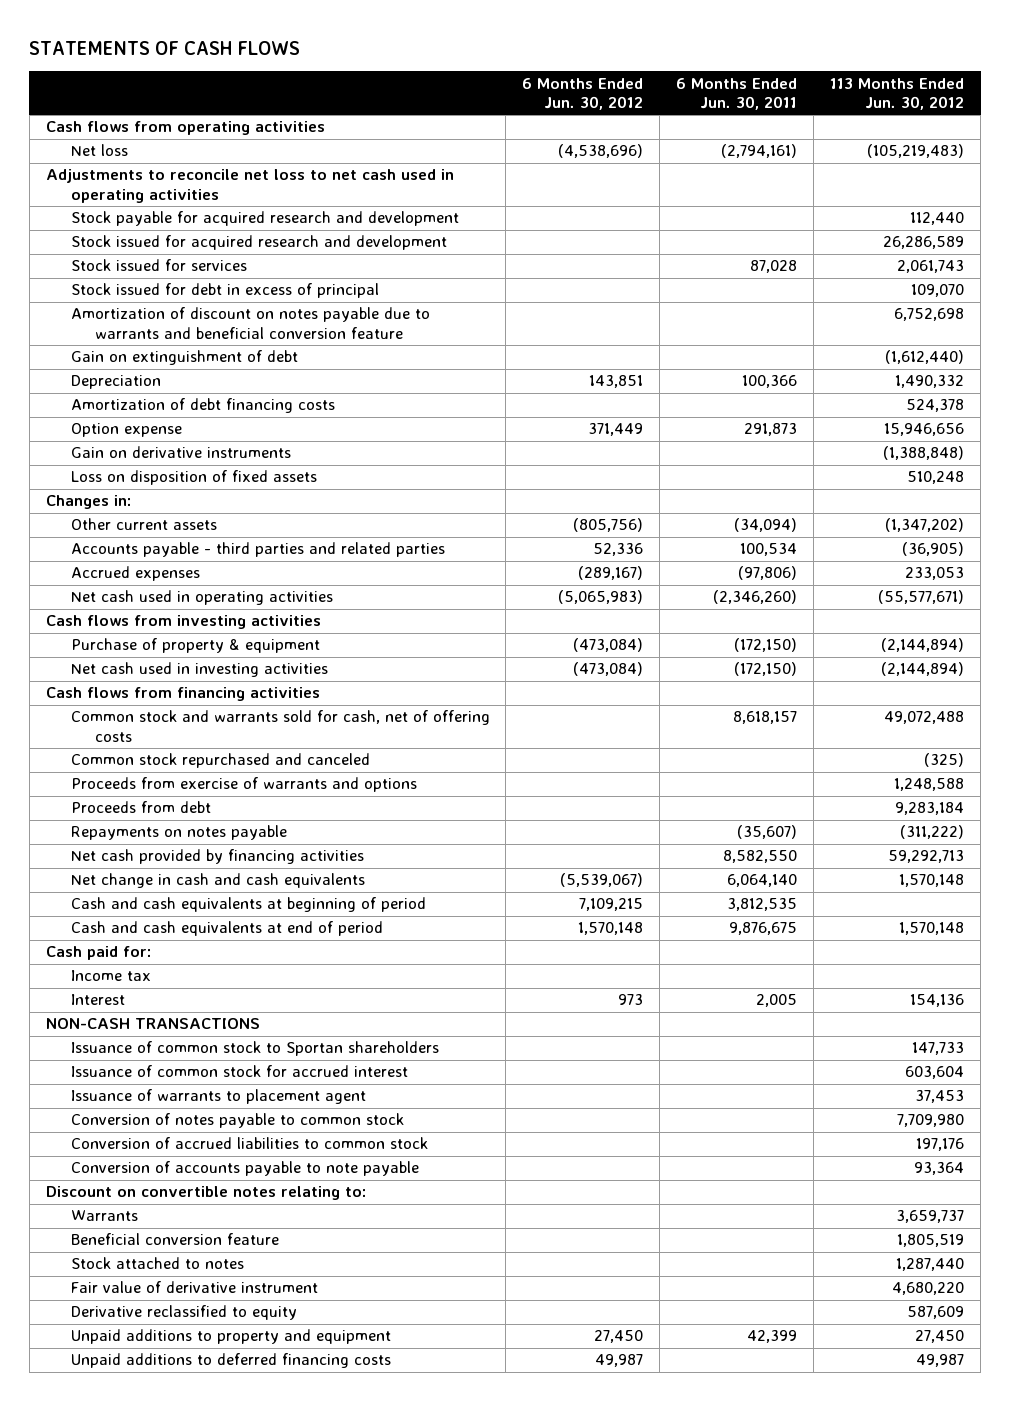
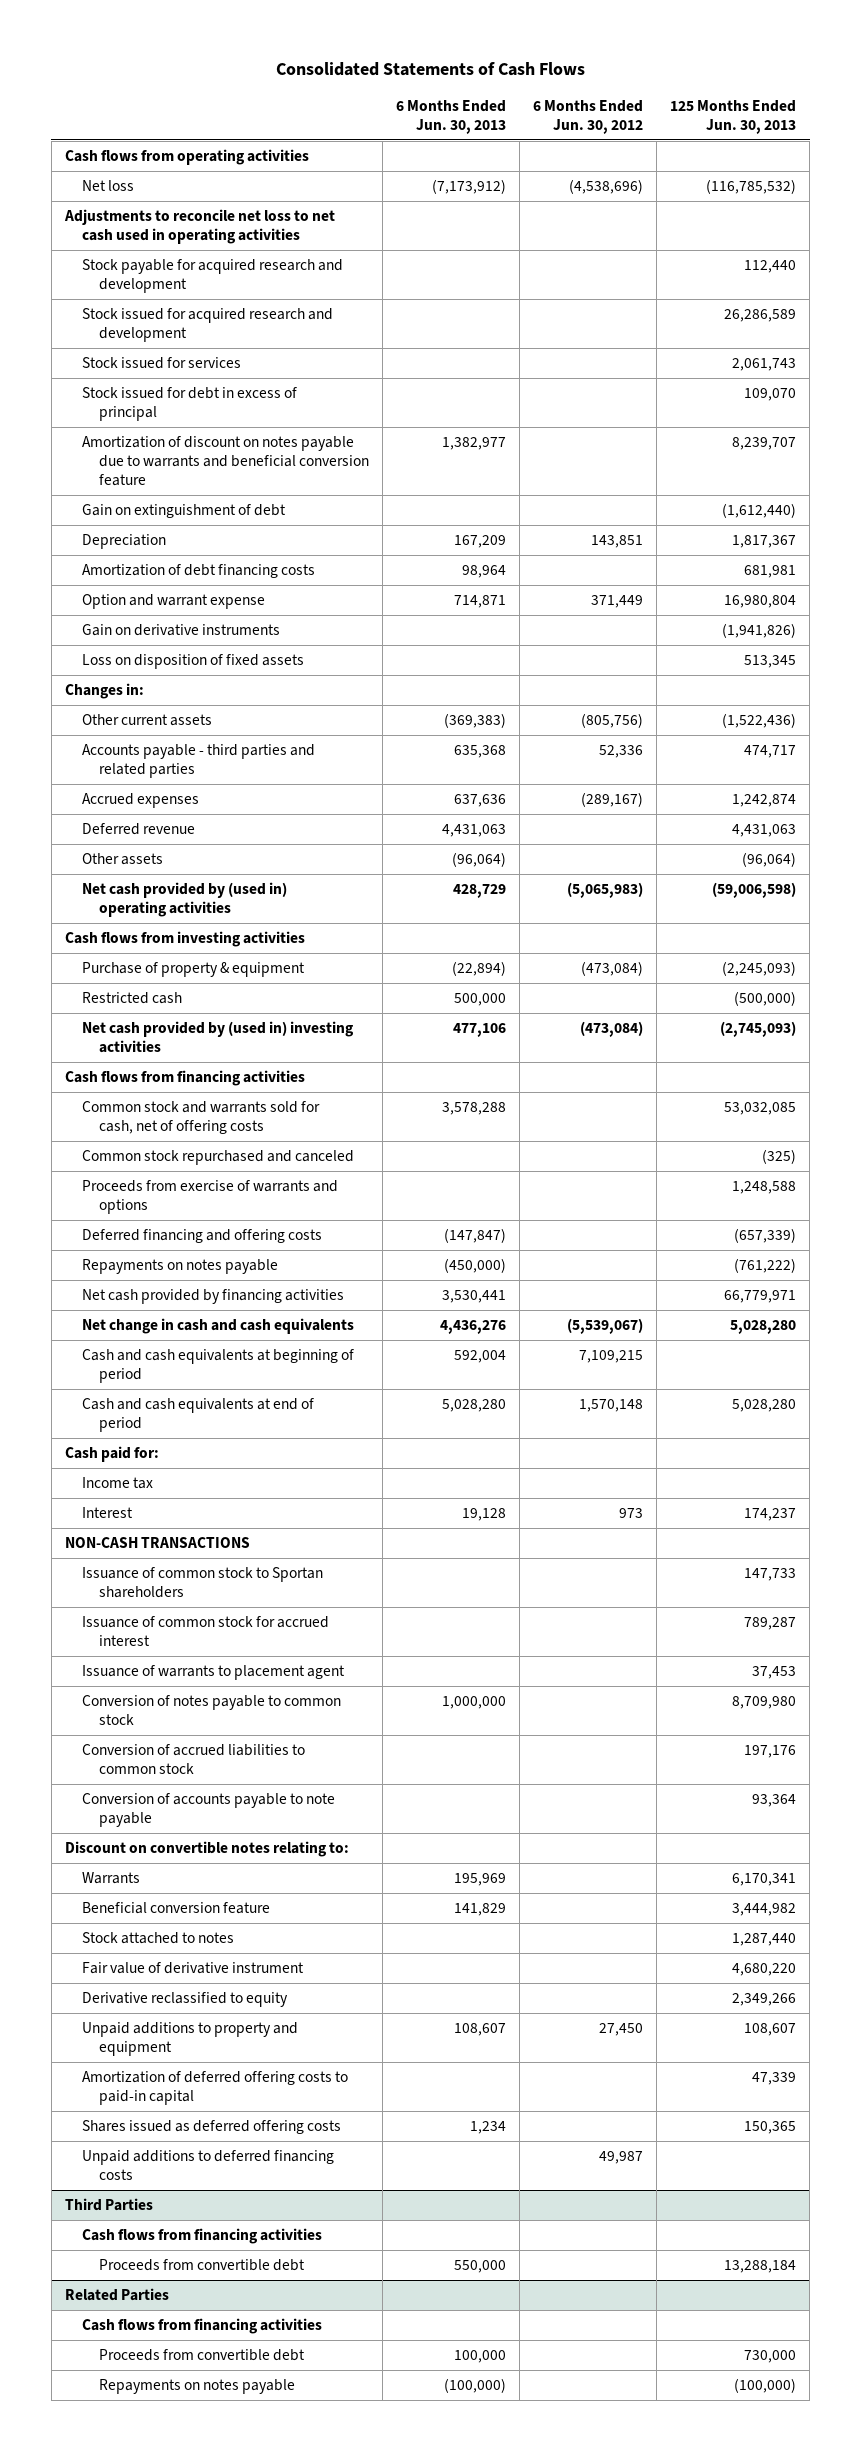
[29,40,301,55] STATEMENTS OF CASH FLOWS -> [275,62,585,77] Consolidated Statements of Cash Flows
[676,77,798,111] 6 Months Ended Jun. 30, 2011 -> none
[830,77,965,111] 113 Months Ended Jun. 30, 2012 -> none
none -> [396,99,507,134] 6 Months Ended Jun. 30, 2013
none -> [670,99,797,134] 125 Months Ended Jun. 30, 2013
[70,423,182,438] Option expense -> [81,594,265,610] Option and warrant expense
none -> [81,823,195,836] Deferred revenue
none -> [81,853,163,866] Other assets
[70,590,333,606] Net cash used in operating activities -> [81,882,287,918] Net cash provided by (used in) operating activities
none -> [81,992,182,1005] Restricted cash
[70,662,328,678] Net cash used in investing activities -> [81,1021,354,1054] Net cash provided by (used in) investing activities
[70,801,211,814] Proceeds from debt -> none
none -> [81,1229,322,1244] Deferred financing and offering costs
none -> [81,2071,348,2106] Amortization of deferred offering costs to paid-in capital
none -> [81,2120,341,2135] Shares issued as deferred offering costs
none -> [64,2198,153,2212] Third Parties
none -> [81,2228,322,2245] Cash flows from financing activities
none -> [98,2259,305,2272] Proceeds from convertible debt
none -> [64,2288,169,2302] Related Parties
none -> [81,2318,322,2335] Cash flows from financing activities
none -> [98,2349,305,2362] Proceeds from convertible debt
none -> [98,2379,295,2395] Repayments on notes payable

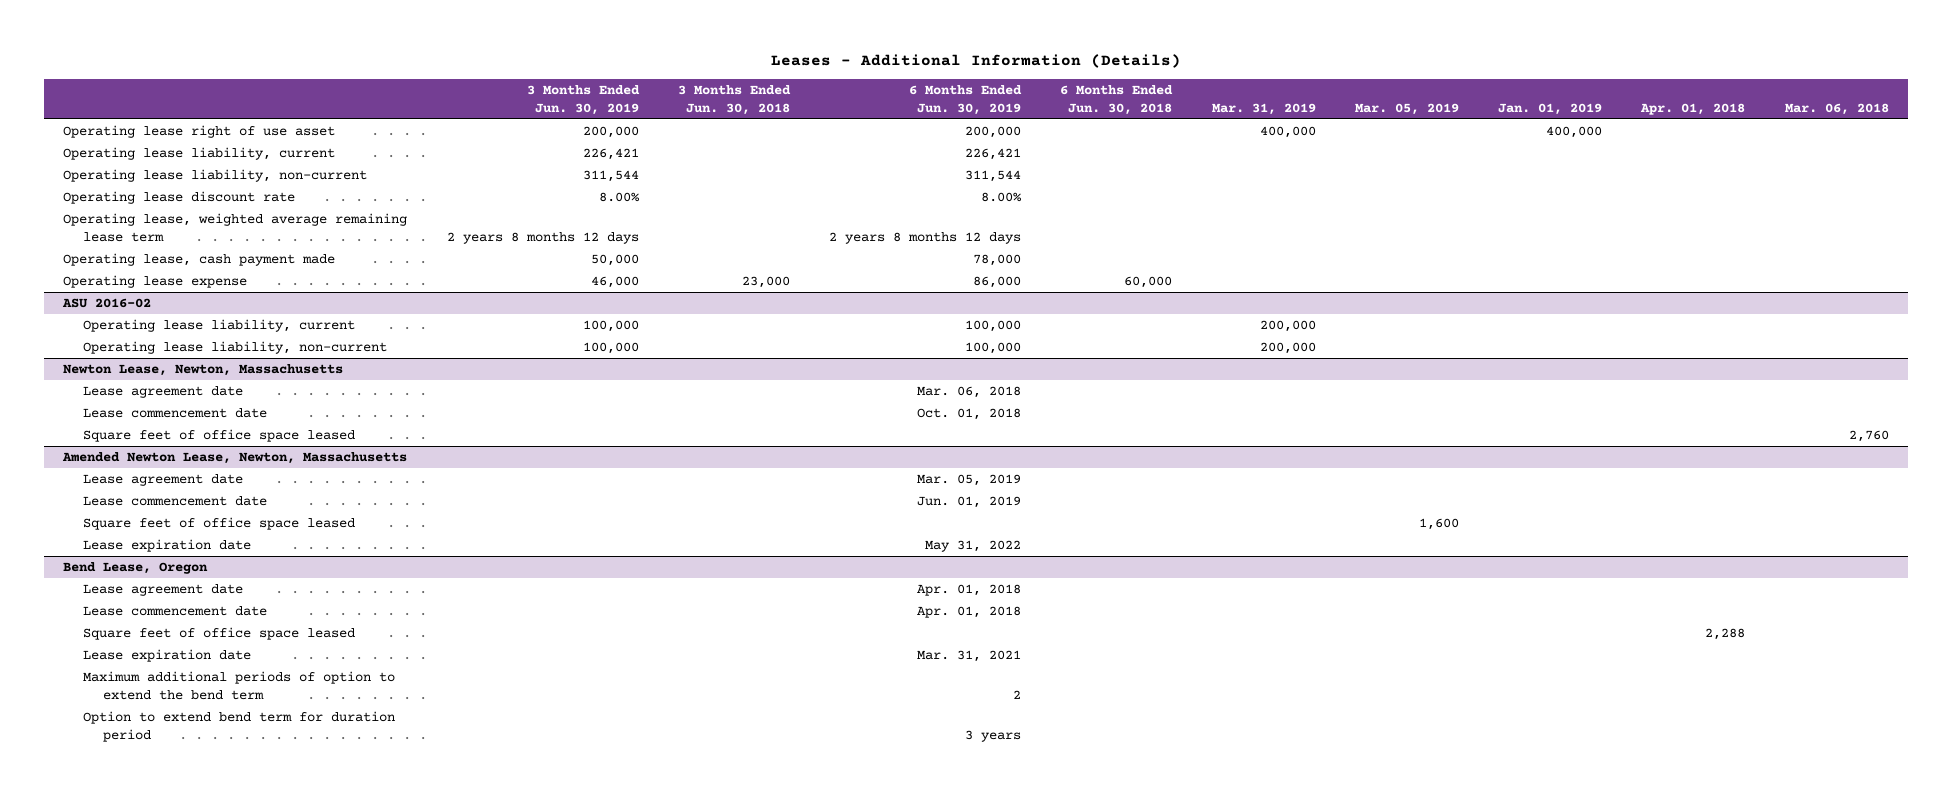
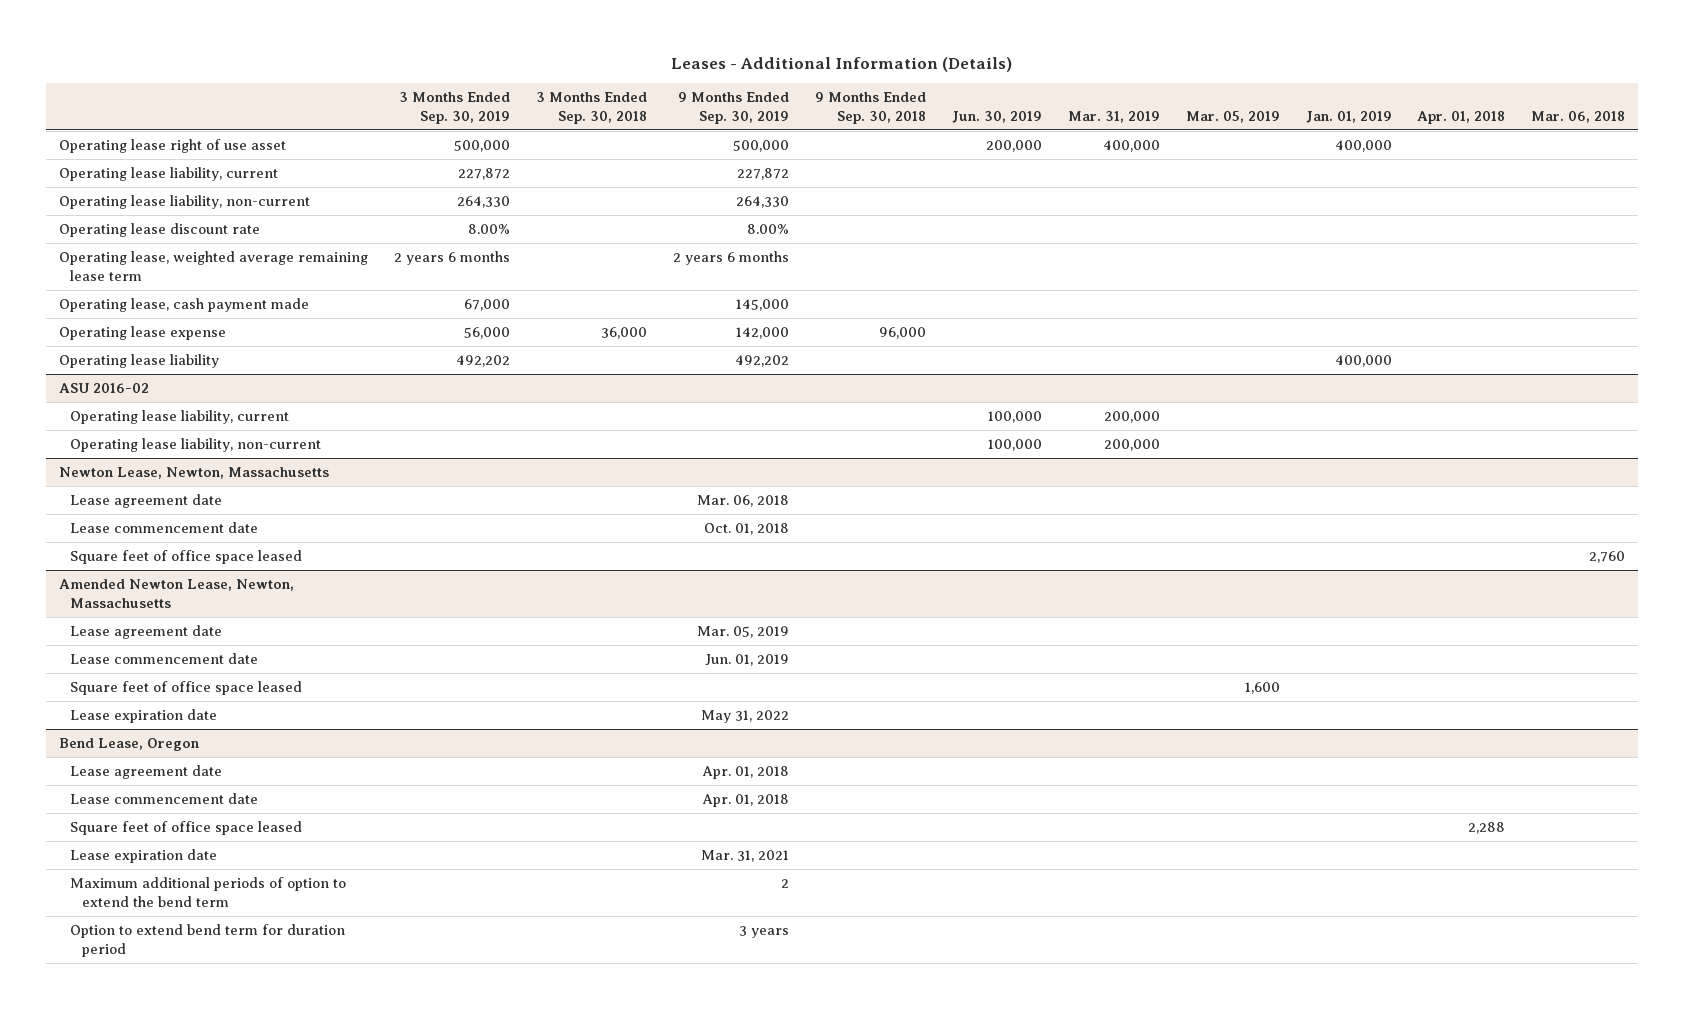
[526,85,640,115] 3 Months Ended Jun. 30, 2019 -> none
[677,85,791,115] 3 Months Ended Jun. 30, 2018 -> none
[909,85,1023,115] 6 Months Ended Jun. 30, 2019 -> none
[1060,85,1174,115] 6 Months Ended Jun. 30, 2018 -> none
none -> [398,92,510,125] 3 Months Ended Sep. 30, 2019
none -> [535,92,647,125] 3 Months Ended Sep. 30, 2018
none -> [677,92,789,125] 9 Months Ended Sep. 30, 2019
none -> [814,92,926,125] 9 Months Ended Sep. 30, 2018
none -> [951,111,1042,124] Jun. 30, 2019
none -> [58,354,219,369] Operating lease liability

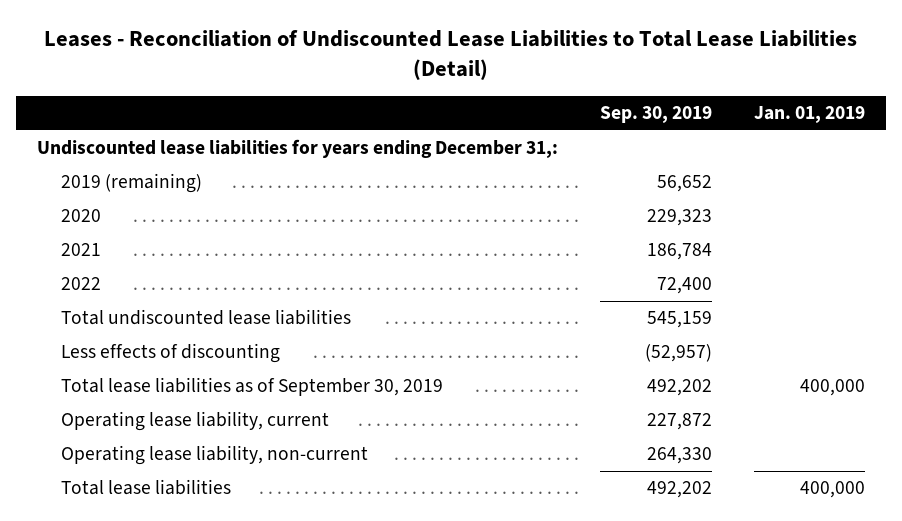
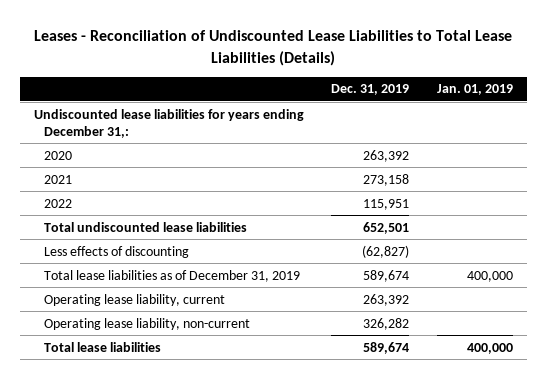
[43,30,857,81] Leases - Reconciliation of Undiscounted Lease Liabilities to Total Lease Liabilities (Detail) -> [34,30,513,66] Leases - Reconciliation of Undiscounted Lease Liabilities to Total Lease Liabilities (Details)
[599,106,712,124] Sep. 30, 2019 -> none
none -> [331,84,410,96] Dec. 31, 2019
[60,173,202,194] 2019 (remaining) -> none
[60,377,443,397] Total lease liabilities as of September 30, 2019 -> [44,269,301,282] Total lease liabilities as of December 31, 2019

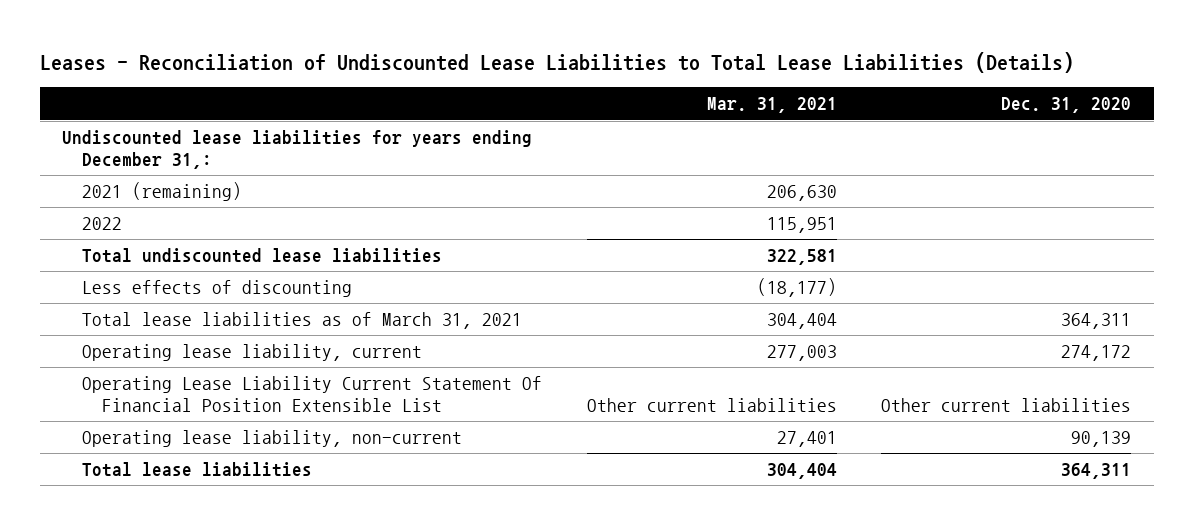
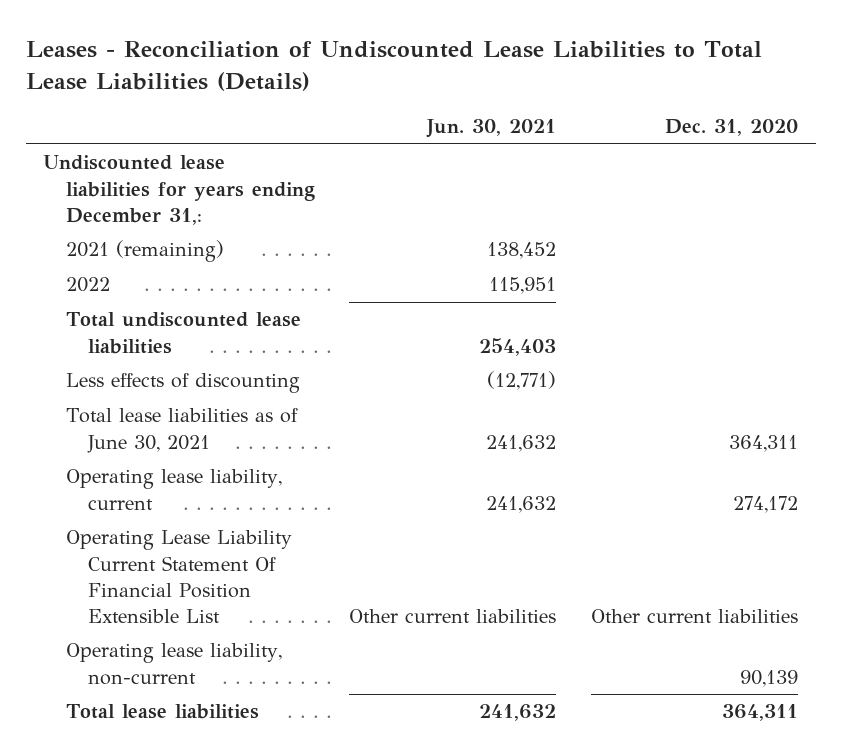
[706,97,837,114] Mar. 31, 2021 -> none
none -> [426,119,557,139] Jun. 30, 2021
[82,312,523,330] Total lease liabilities as of March 31, 2021 -> [65,408,298,453] Total lease liabilities as of June 30, 2021

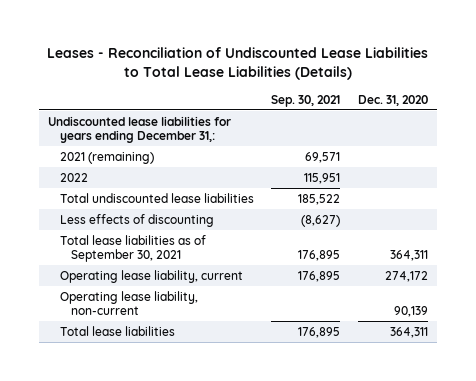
[426,119,557,139] Jun. 30, 2021 -> none
none -> [271,94,341,107] Sep. 30, 2021
[65,408,298,453] Total lease liabilities as of June 30, 2021 -> [59,234,206,262] Total lease liabilities as of September 30, 2021
[65,530,292,623] Operating Lease Liability Current Statement Of Financial Position Extensible List -> none

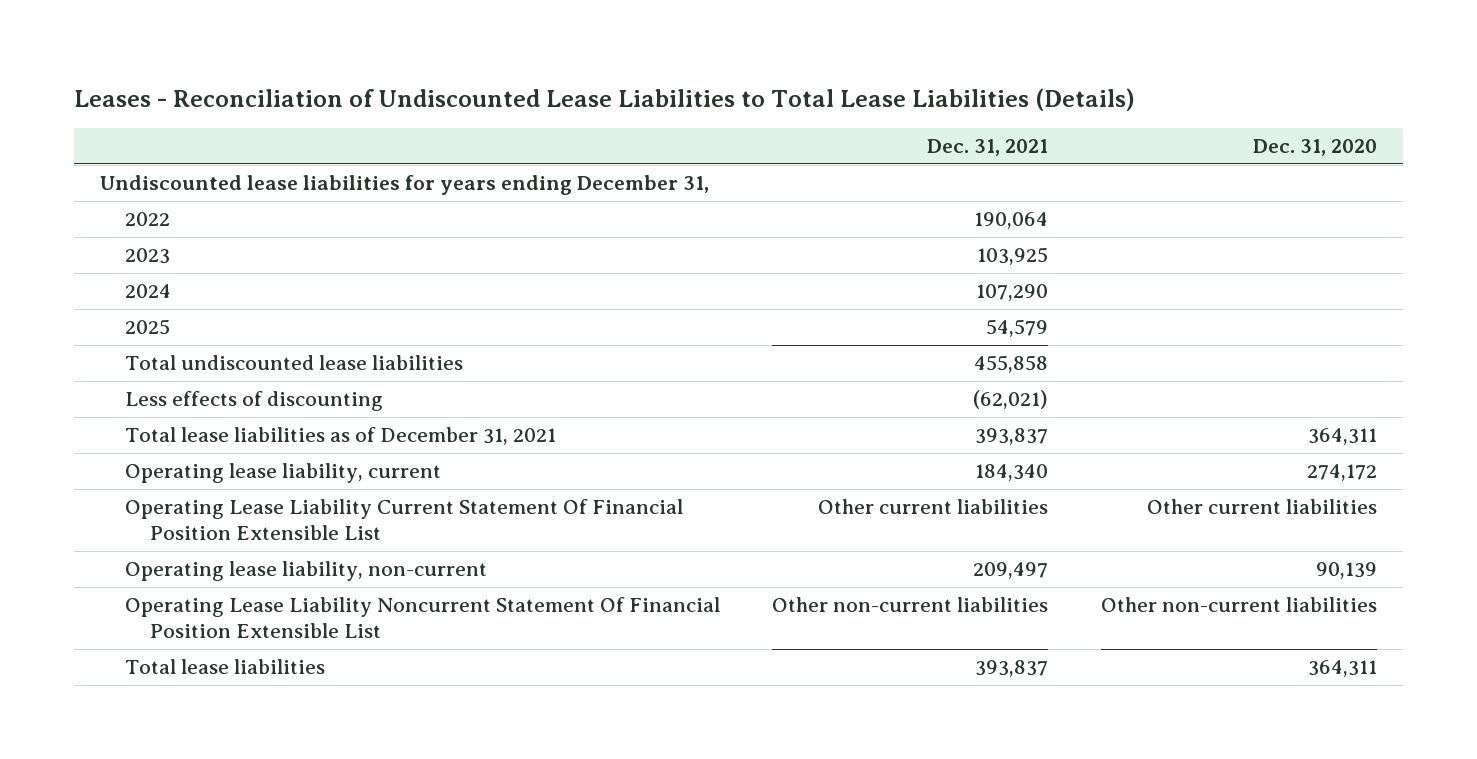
[271,94,341,107] Sep. 30, 2021 -> none
none -> [927,139,1049,157] Dec. 31, 2021
[59,151,154,164] 2021 (remaining) -> none
[48,115,232,143] Undiscounted lease liabilities for years ending December 31,: -> [100,175,710,196] Undiscounted lease liabilities for years ending December 31,
none -> [124,248,170,265] 2023
none -> [124,284,171,299] 2024
none -> [124,319,170,336] 2025
[59,234,206,262] Total lease liabilities as of September 30, 2021 -> [124,427,556,446] Total lease liabilities as of December 31, 2021
none -> [124,499,683,541] Operating Lease Liability Current Statement Of Financial Position Extensible List
none -> [124,597,720,639] Operating Lease Liability Noncurrent Statement Of Financial Position Extensible List

